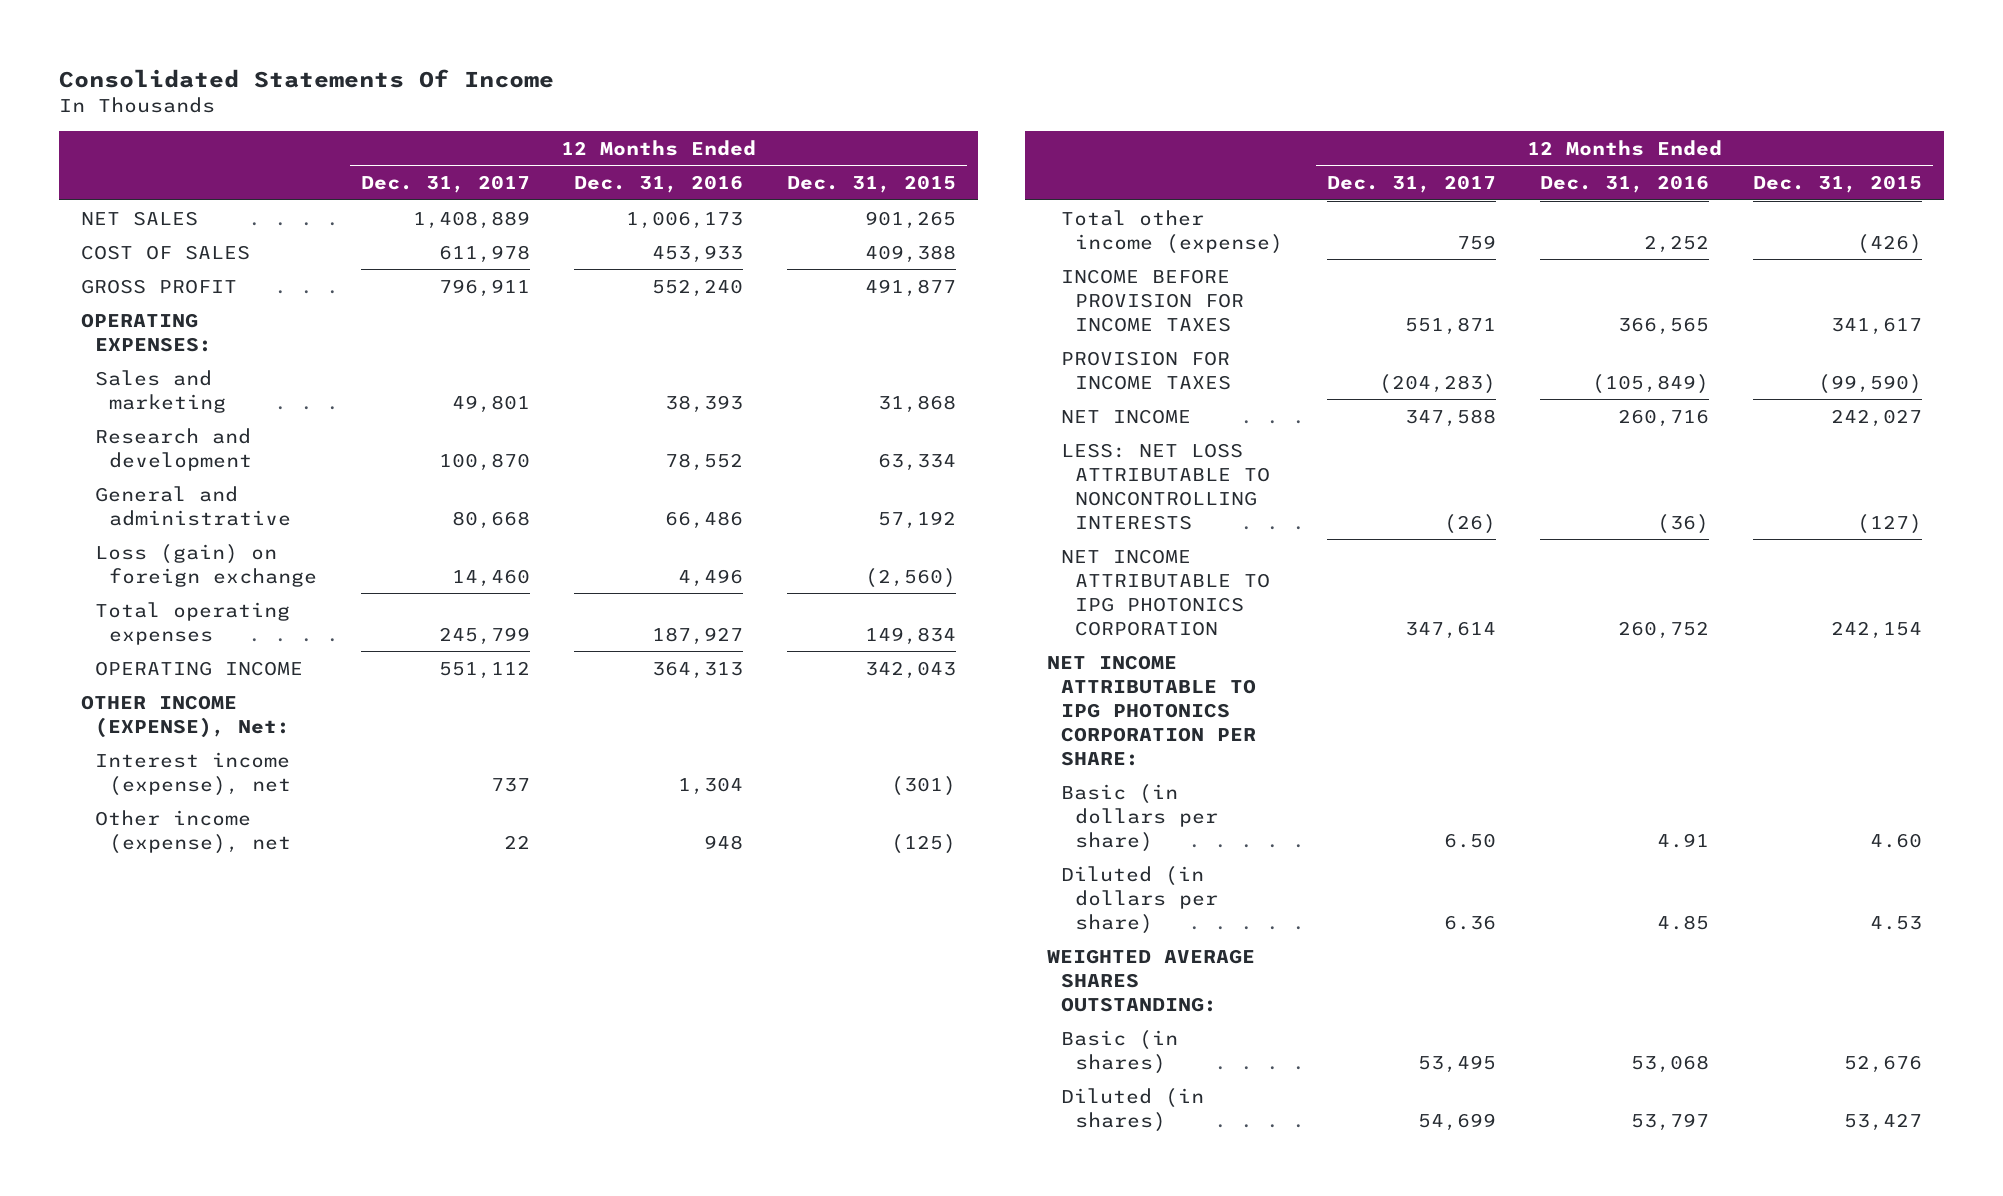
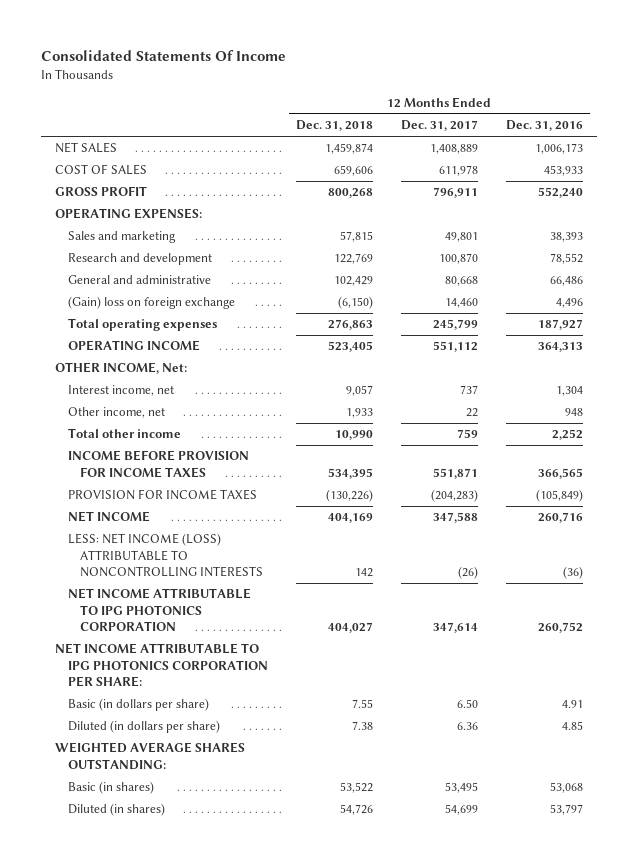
[787,174,957,193] Dec. 31, 2015 -> none
none -> [295,120,373,132] Dec. 31, 2018
[94,543,318,587] Loss (gain) on foreign exchange -> [67,296,235,310] (Gain) loss on foreign exchange
[80,694,290,738] OTHER INCOME (EXPENSE), Net: -> [55,362,188,375] OTHER INCOME, Net:
[94,751,292,796] Interest income (expense), net -> [67,385,174,397] Interest income, net
[94,809,292,854] Other income (expense), net -> [67,407,165,419] Other income, net
[1061,209,1284,254] Total other income (expense) -> [67,428,181,439] Total other income
[1061,442,1271,530] LESS: NET LOSS ATTRIBUTABLE TO NONCONTROLLING INTERESTS -> [67,533,263,578] LESS: NET INCOME (LOSS) ATTRIBUTABLE TO NONCONTROLLING INTERESTS

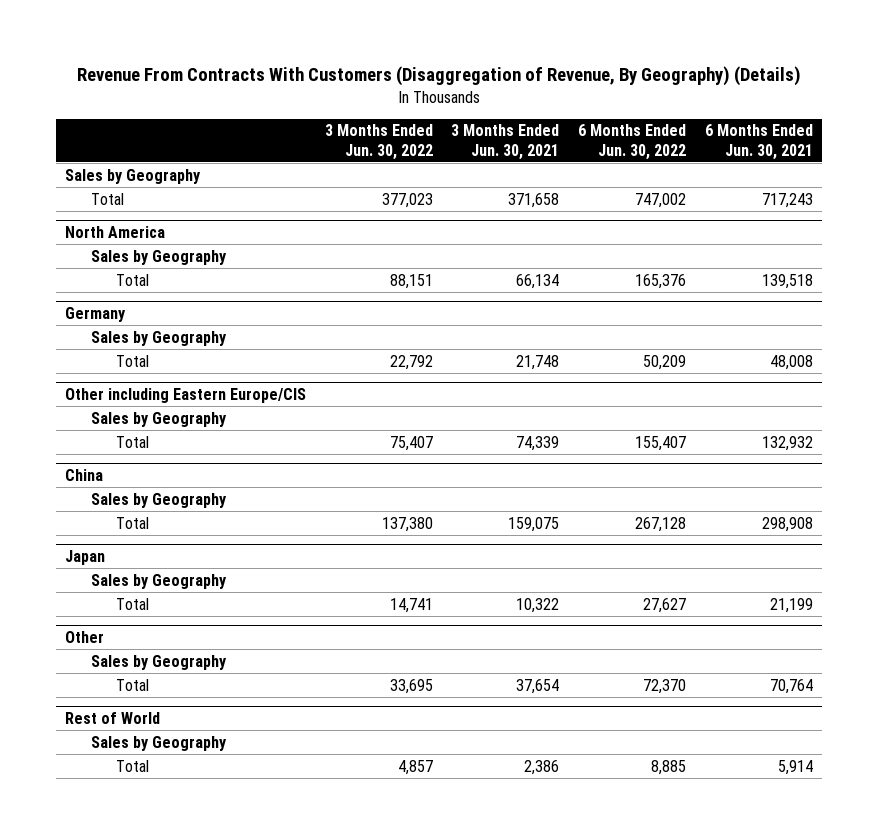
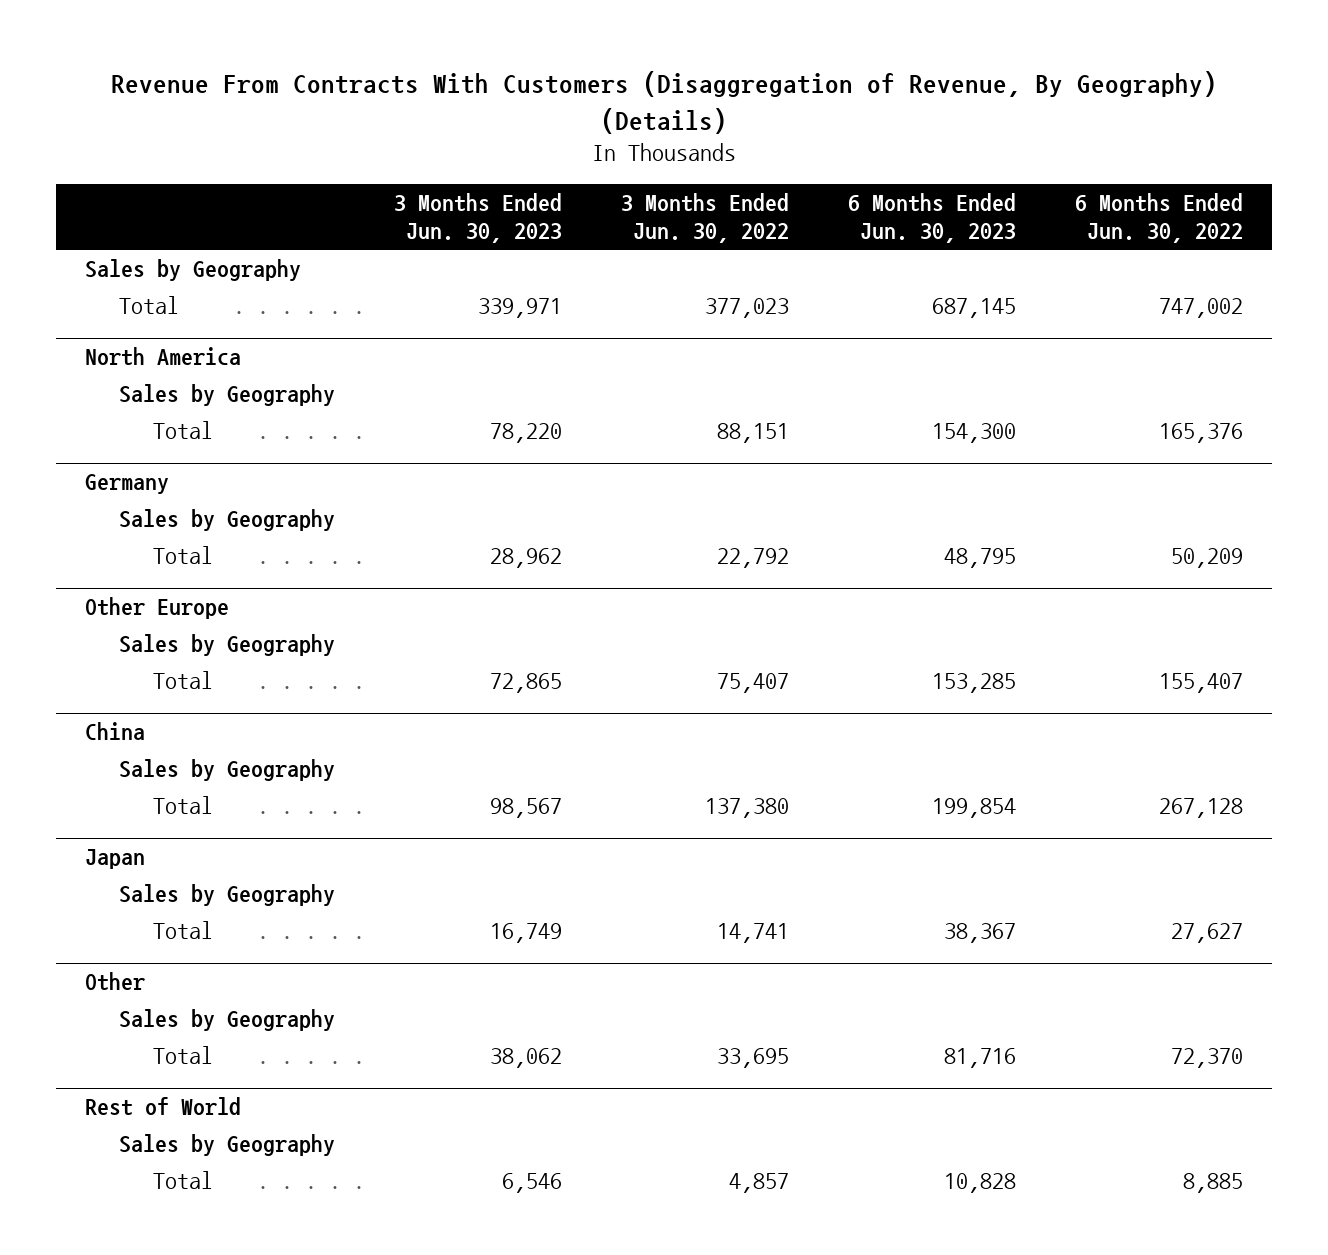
[451,124,560,160] 3 Months Ended Jun. 30, 2021 -> none
[704,124,813,160] 6 Months Ended Jun. 30, 2021 -> none
none -> [394,192,563,244] 3 Months Ended Jun. 30, 2023
none -> [848,192,1017,244] 6 Months Ended Jun. 30, 2023
[64,388,306,404] Other including Eastern Europe/CIS -> [85,597,230,620] Other Europe

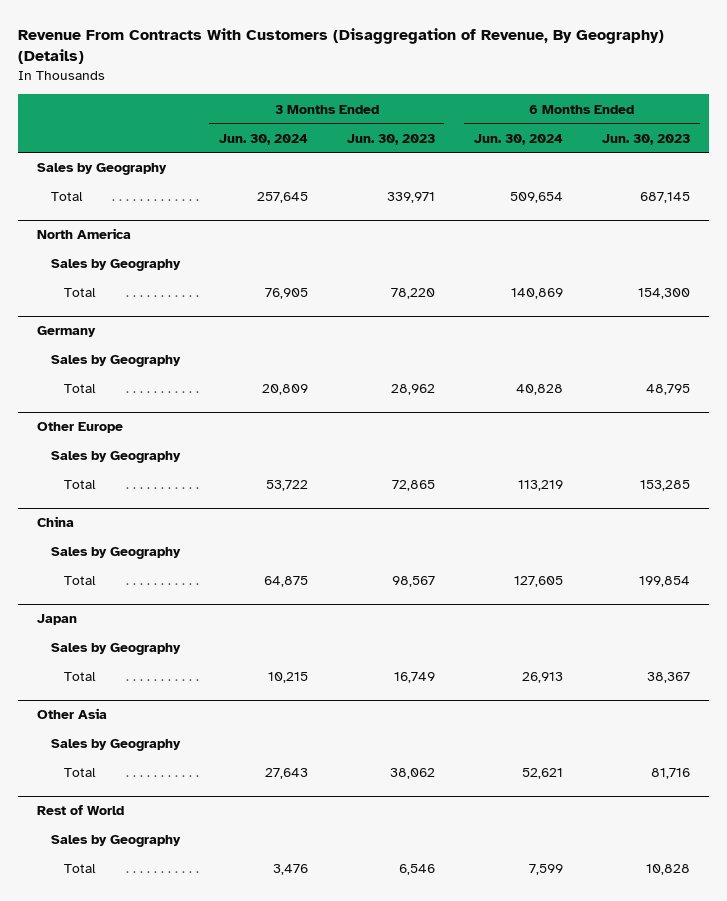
[621,192,790,244] 3 Months Ended Jun. 30, 2022 -> none
[1074,192,1243,244] 6 Months Ended Jun. 30, 2022 -> none
none -> [218,133,308,145] Jun. 30, 2024
none -> [473,133,563,145] Jun. 30, 2024
[85,972,146,992] Other -> [37,708,108,720] Other Asia

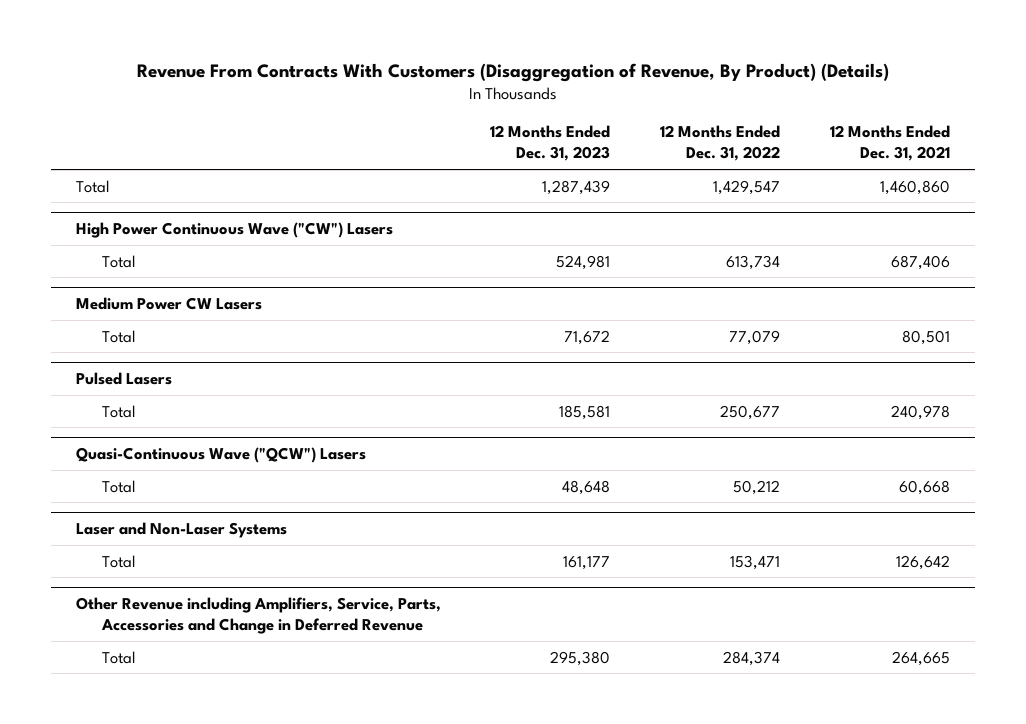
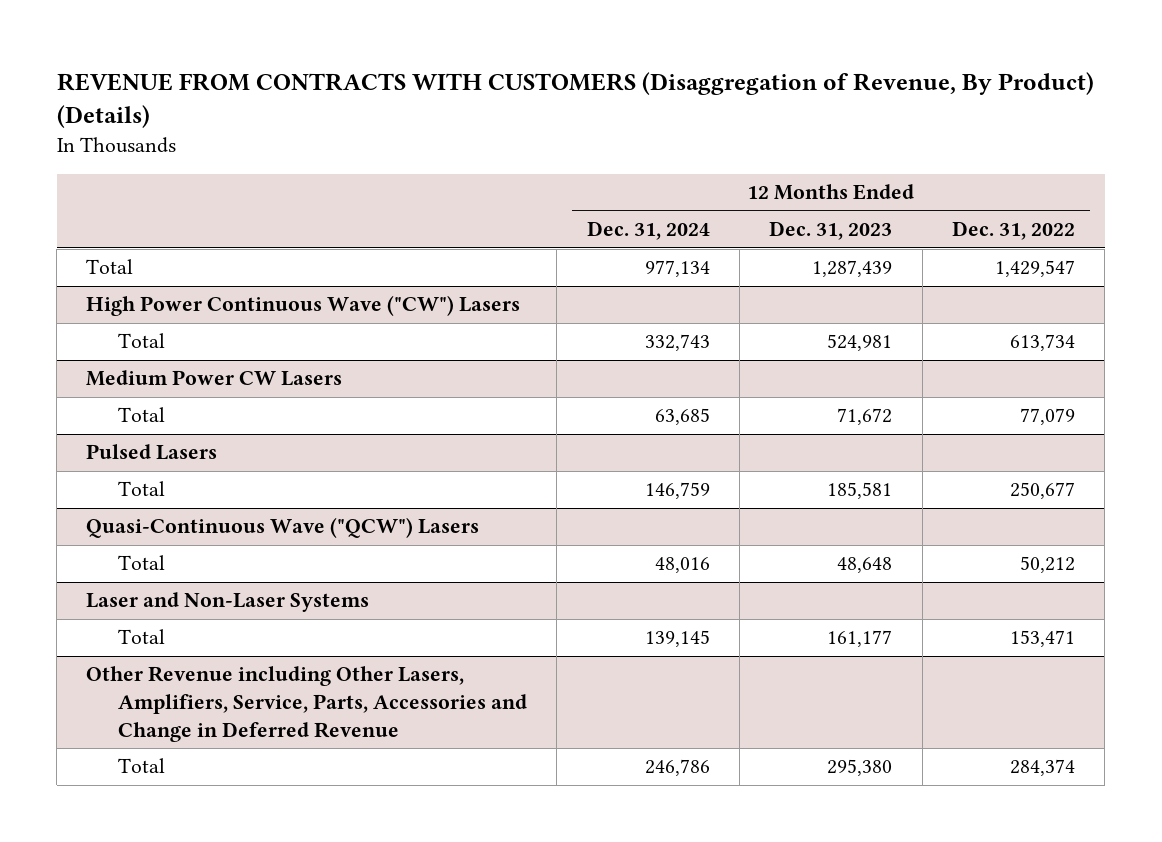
[136,62,889,82] Revenue From Contracts With Customers (Disaggregation of Revenue, By Product) (Details) -> [56,71,1094,129] REVENUE FROM CONTRACTS WITH CUSTOMERS (Disaggregation of Revenue, By Product) (Details)
[829,125,950,162] 12 Months Ended Dec. 31, 2021 -> none
none -> [586,221,710,241] Dec. 31, 2024
[75,597,441,635] Other Revenue including Amplifiers, Service, Parts, Accessories and Change in Deferred Revenue -> [86,666,527,742] Other Revenue including Other Lasers, Amplifiers, Service, Parts, Accessories and Change in Deferred Revenue

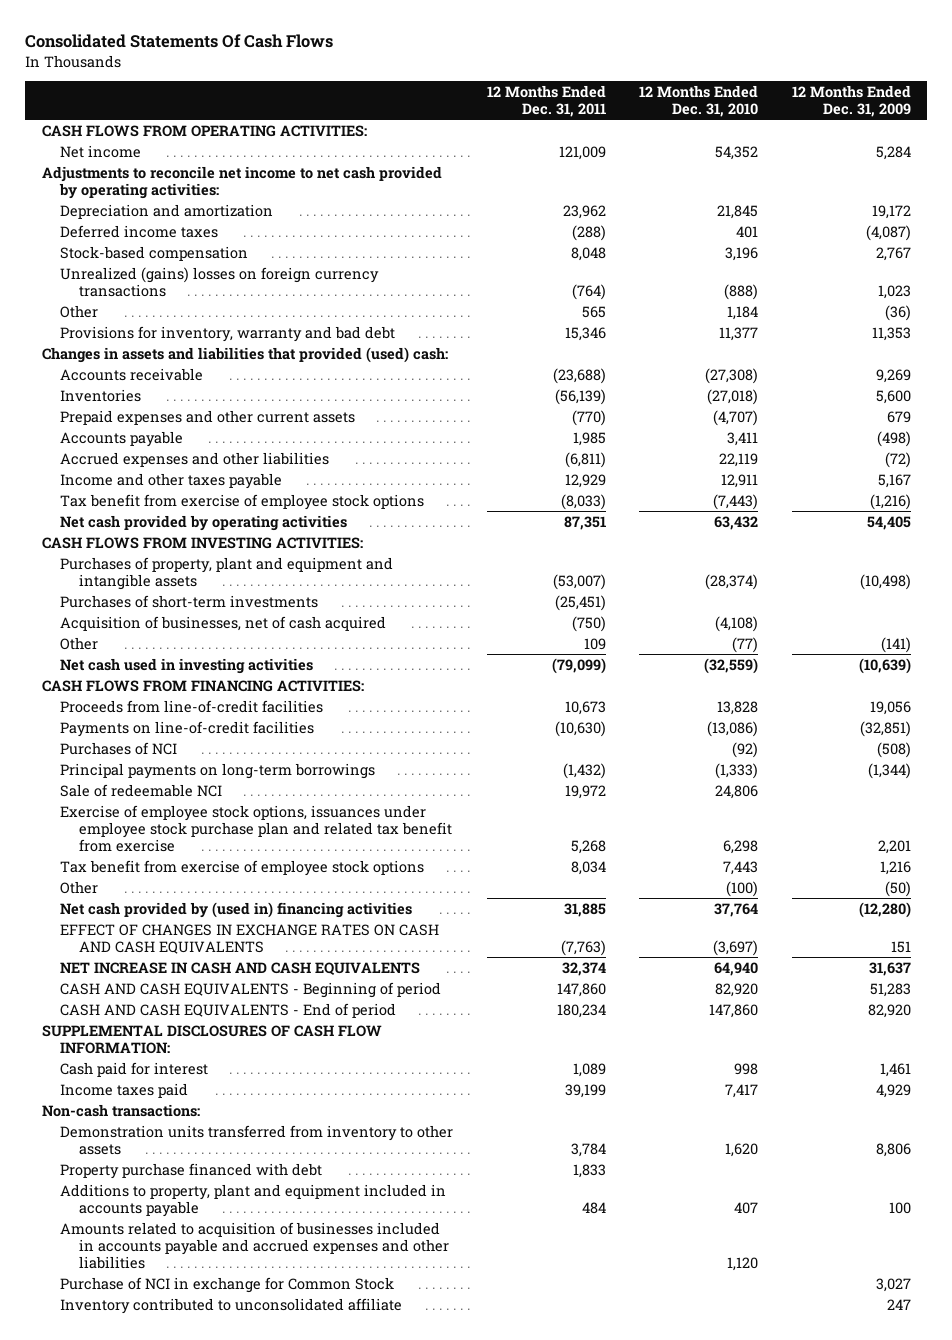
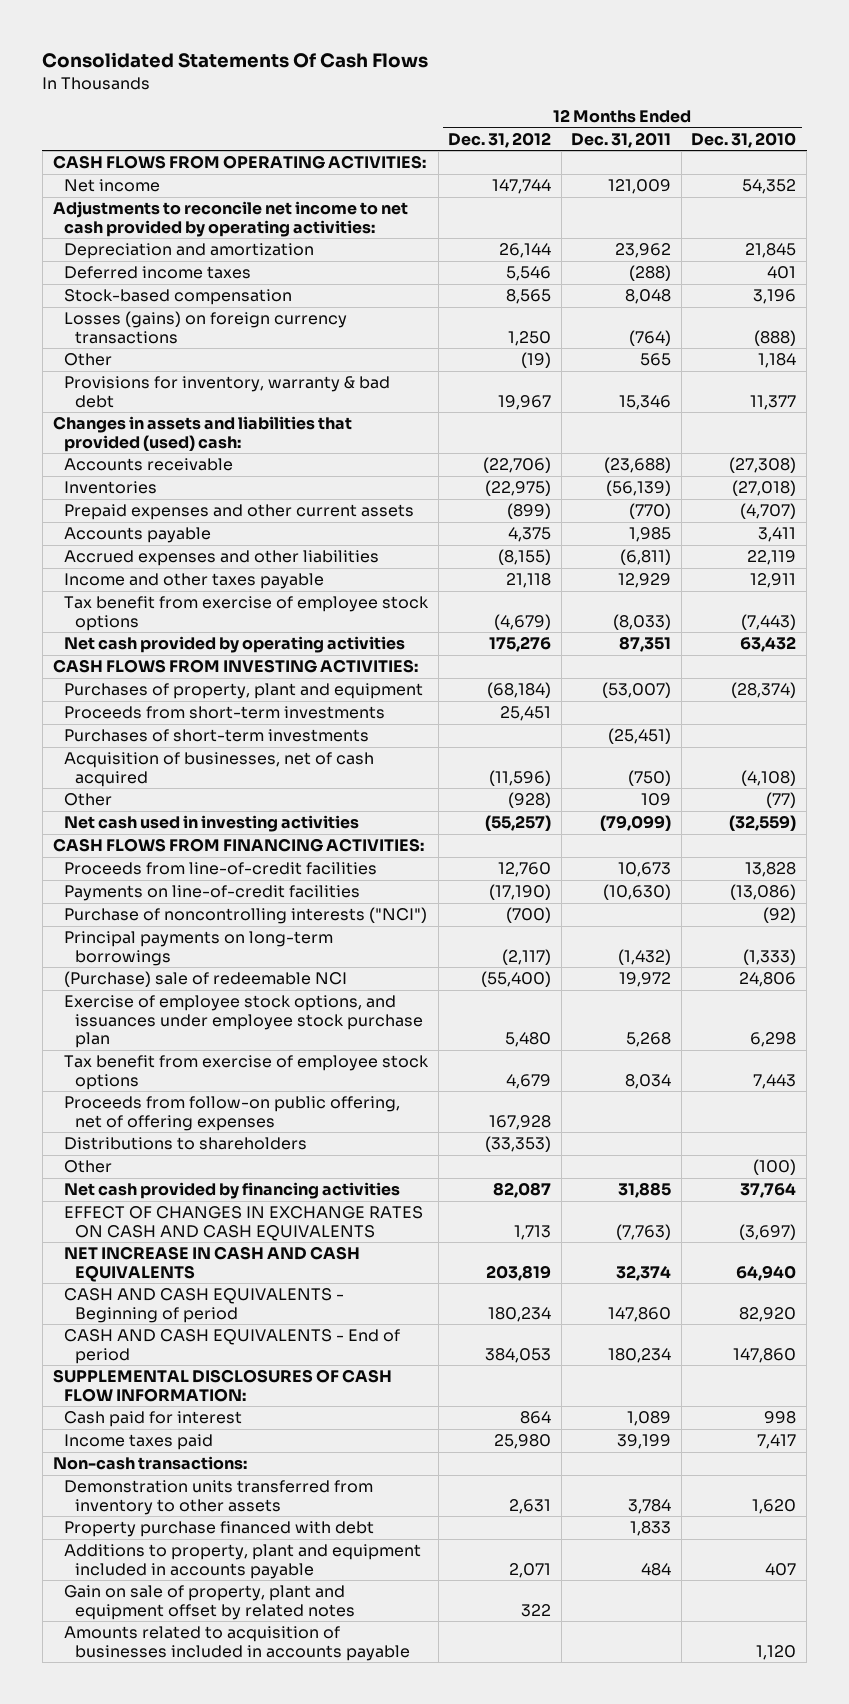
[791,84,911,117] 12 Months Ended Dec. 31, 2009 -> none
none -> [448,131,552,148] Dec. 31, 2012
[60,266,380,297] Unrealized (gains) losses on foreign currency transactions -> [64,311,348,344] Losses (gains) on foreign currency transactions
[60,325,396,342] Provisions for inventory, warranty and bad debt -> [64,376,391,408] Provisions for inventory, warranty & bad debt
[60,556,394,590] Purchases of property, plant and equipment and intangible assets -> [64,683,424,700] Purchases of property, plant and equipment
none -> [64,706,386,720] Proceeds from short-term investments
[60,741,178,755] Purchases of NCI -> none
none -> [64,907,428,925] Purchase of noncontrolling interests ("NCI")
[60,783,223,797] Sale of redeemable NCI -> [64,971,348,988] (Purchase) sale of redeemable NCI
[60,804,452,853] Exercise of employee stock options, issuances under employee stock purchase plan and related tax benefit from exercise -> [64,995,424,1049] Exercise of employee stock options, and issuances under employee stock purchase plan
none -> [64,1096,401,1131] Proceeds from follow-on public offering, net of offering expenses
none -> [64,1137,308,1151] Distributions to shareholders
[60,901,413,918] Net cash provided by (used in) financing activities -> [64,1182,401,1200] Net cash provided by financing activities
[60,1276,395,1293] Purchase of NCI in exchange for Common Stock -> none
[60,1297,403,1314] Inventory contributed to unconsolidated affiliate -> none
none -> [64,1585,356,1620] Gain on sale of property, plant and equipment offset by related notes
[60,1221,449,1270] Amounts related to acquisition of businesses included in accounts payable and accrued expenses and other liabilities -> [64,1626,411,1661] Amounts related to acquisition of businesses included in accounts payable

